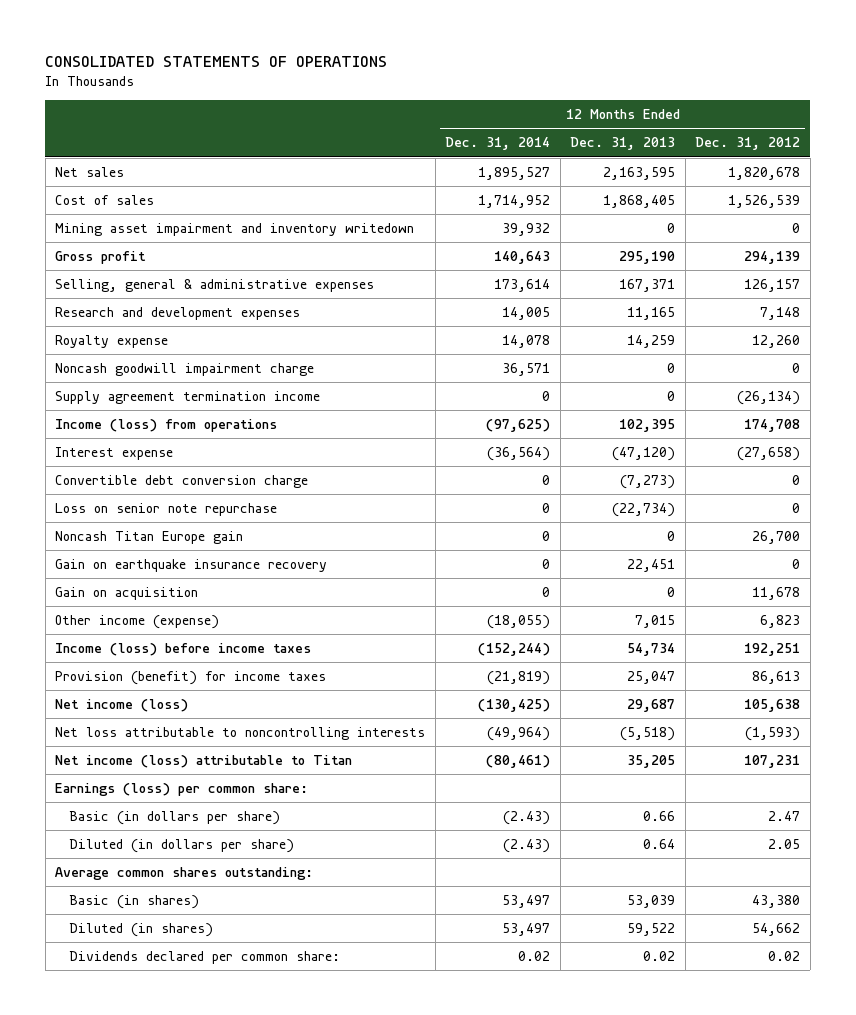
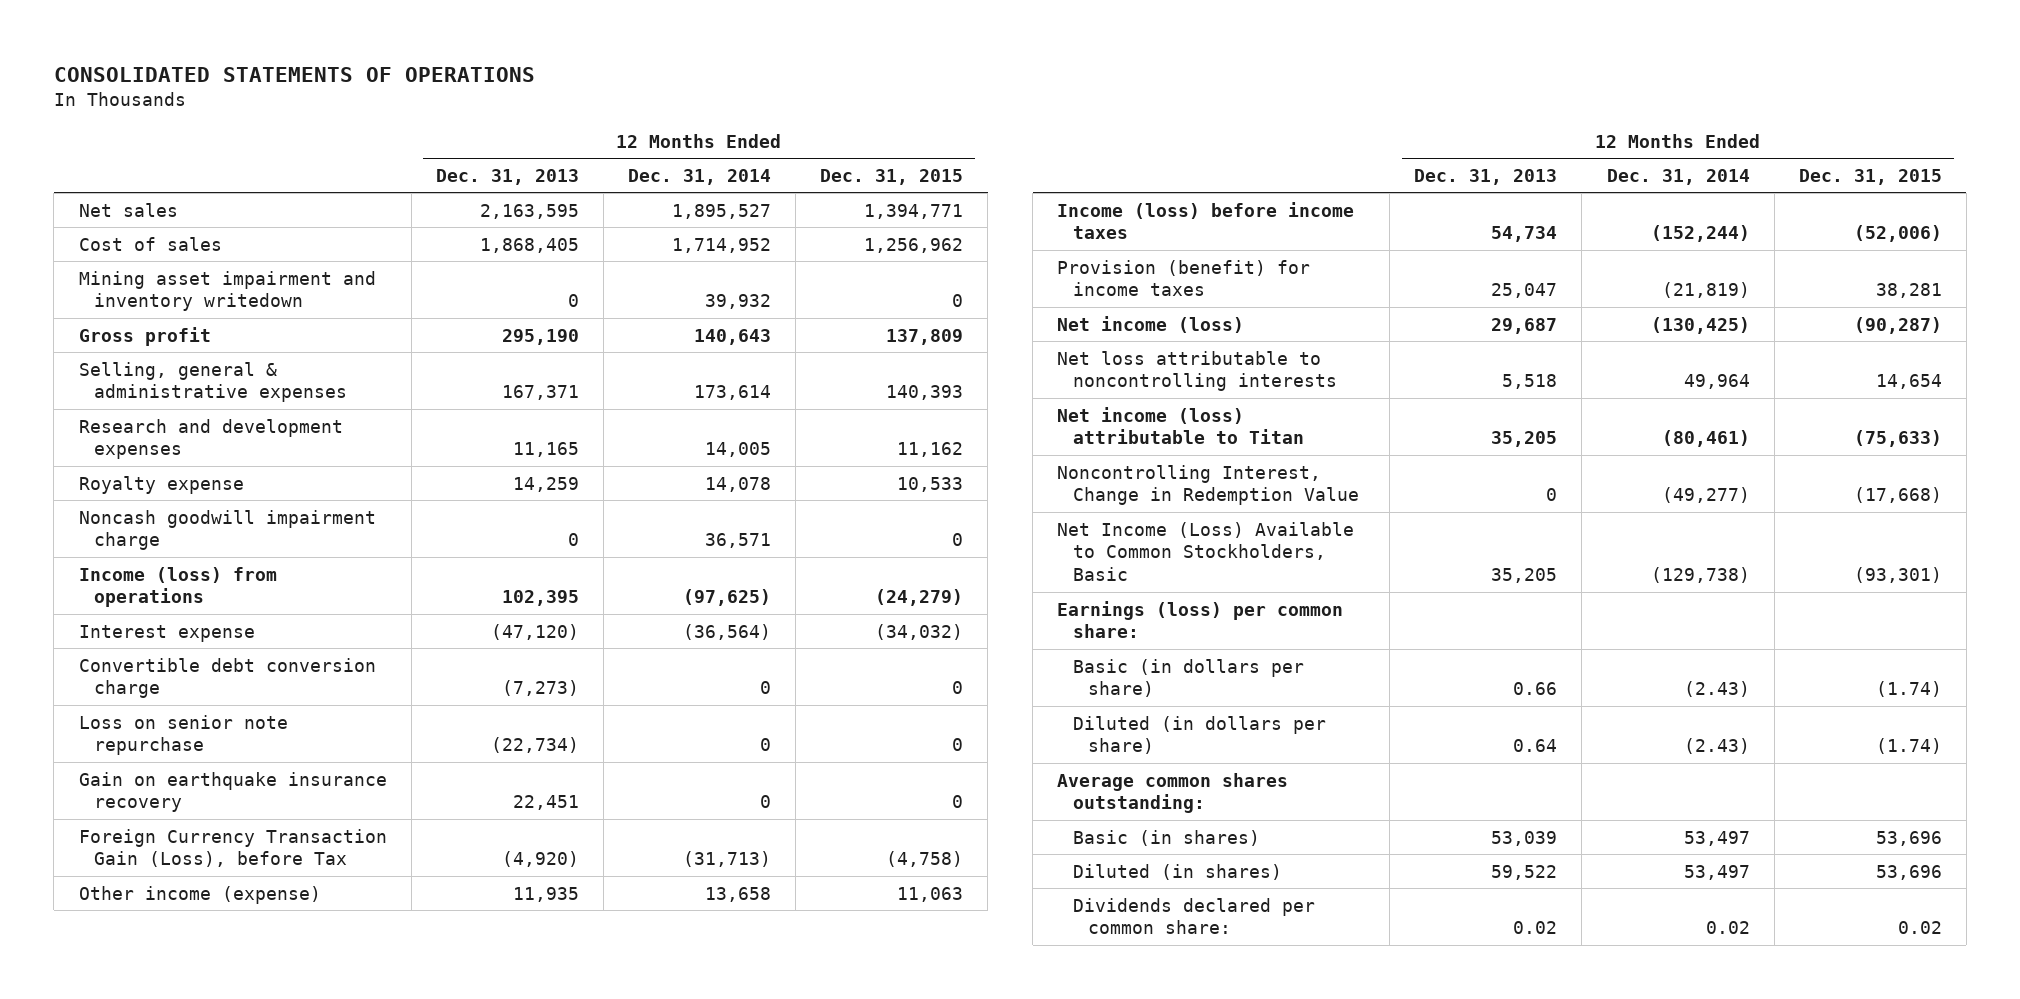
[695,137,801,151] Dec. 31, 2012 -> none
none -> [820,168,964,185] Dec. 31, 2015
[55,390,321,404] Supply agreement termination income -> none
[55,530,244,544] Noncash Titan Europe gain -> none
[55,586,199,600] Gain on acquisition -> none
none -> [78,828,387,868] Foreign Currency Transaction Gain (Loss), before Tax
[487,614,551,629] (18,055) -> [704,886,771,902] 13,658
[635,614,676,628] 7,015 -> [512,886,579,902] 11,935
[487,726,551,741] (49,964) -> [1683,374,1750,390] 49,964
[620,726,676,741] (5,518) -> [1502,374,1558,390] 5,518
none -> [1057,464,1359,506] Noncontrolling Interest, Change in Redemption Value
none -> [1057,521,1355,582] Net Income (Loss) Available to Common Stockholders, Basic

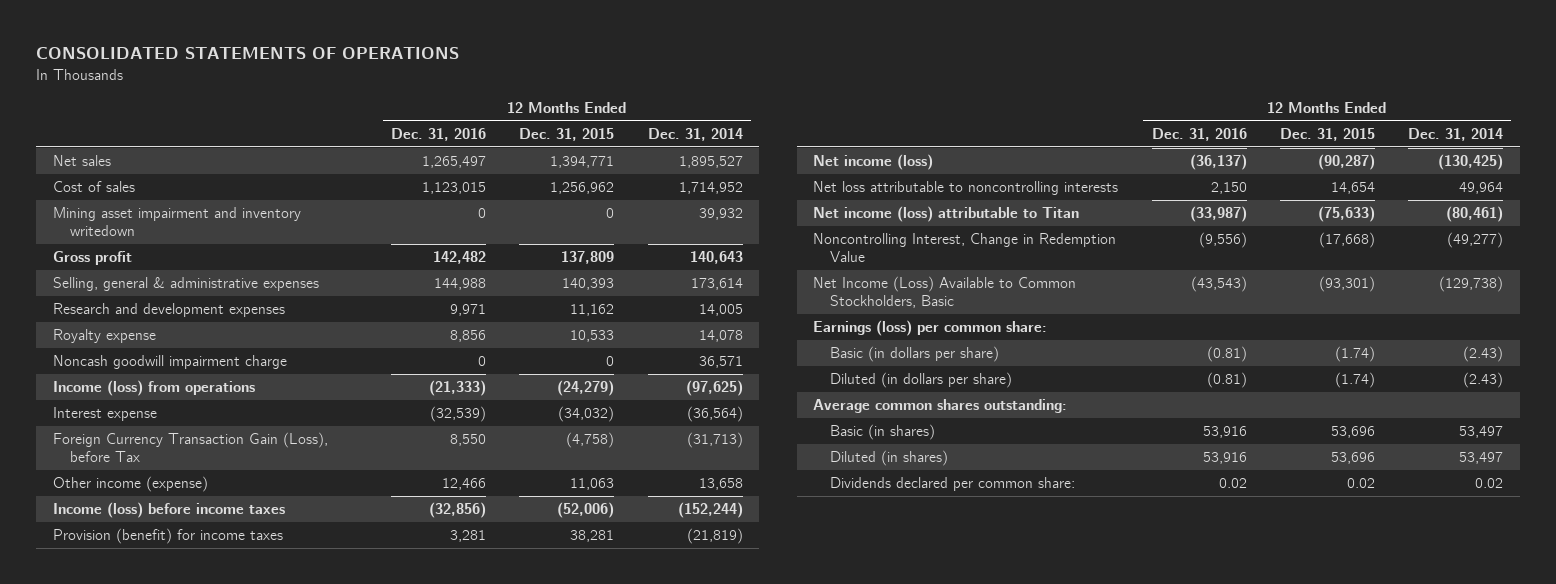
[435,168,579,185] Dec. 31, 2013 -> none
none -> [391,127,487,141] Dec. 31, 2016
[78,657,376,699] Convertible debt conversion charge -> none
[78,714,288,756] Loss on senior note repurchase -> none
[78,771,387,813] Gain on earthquake insurance recovery -> none

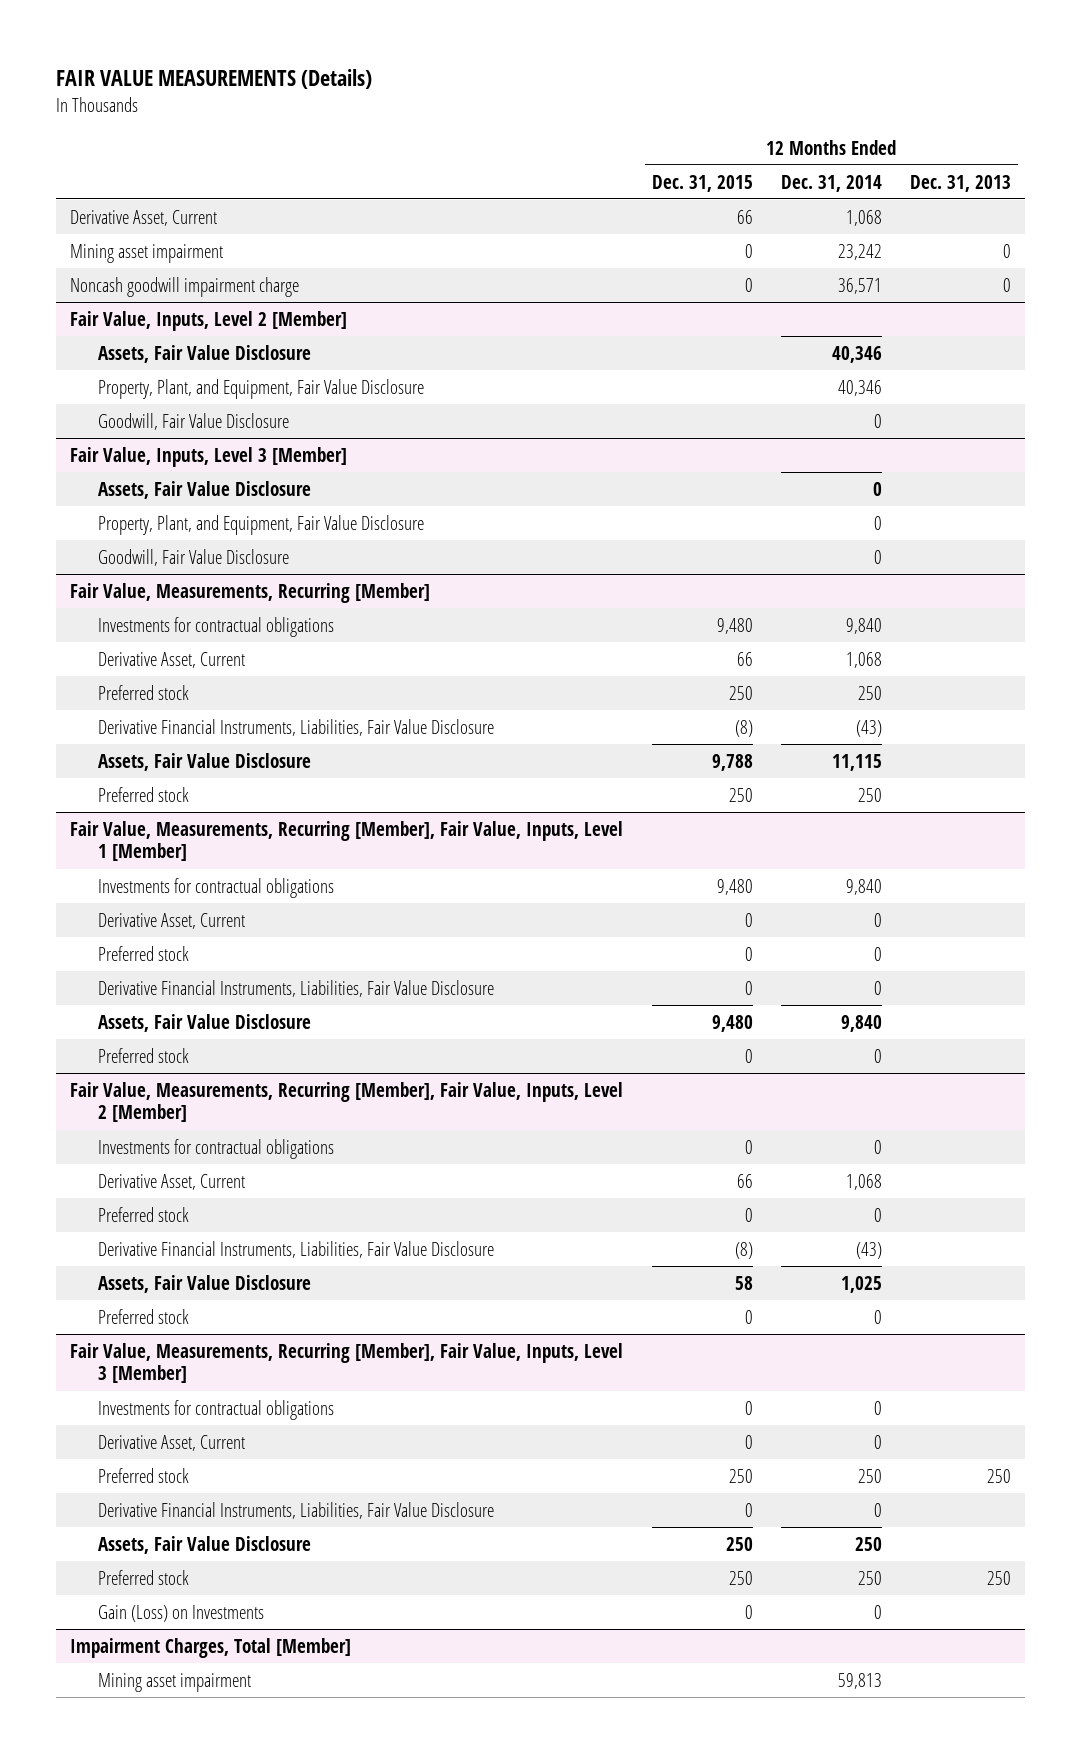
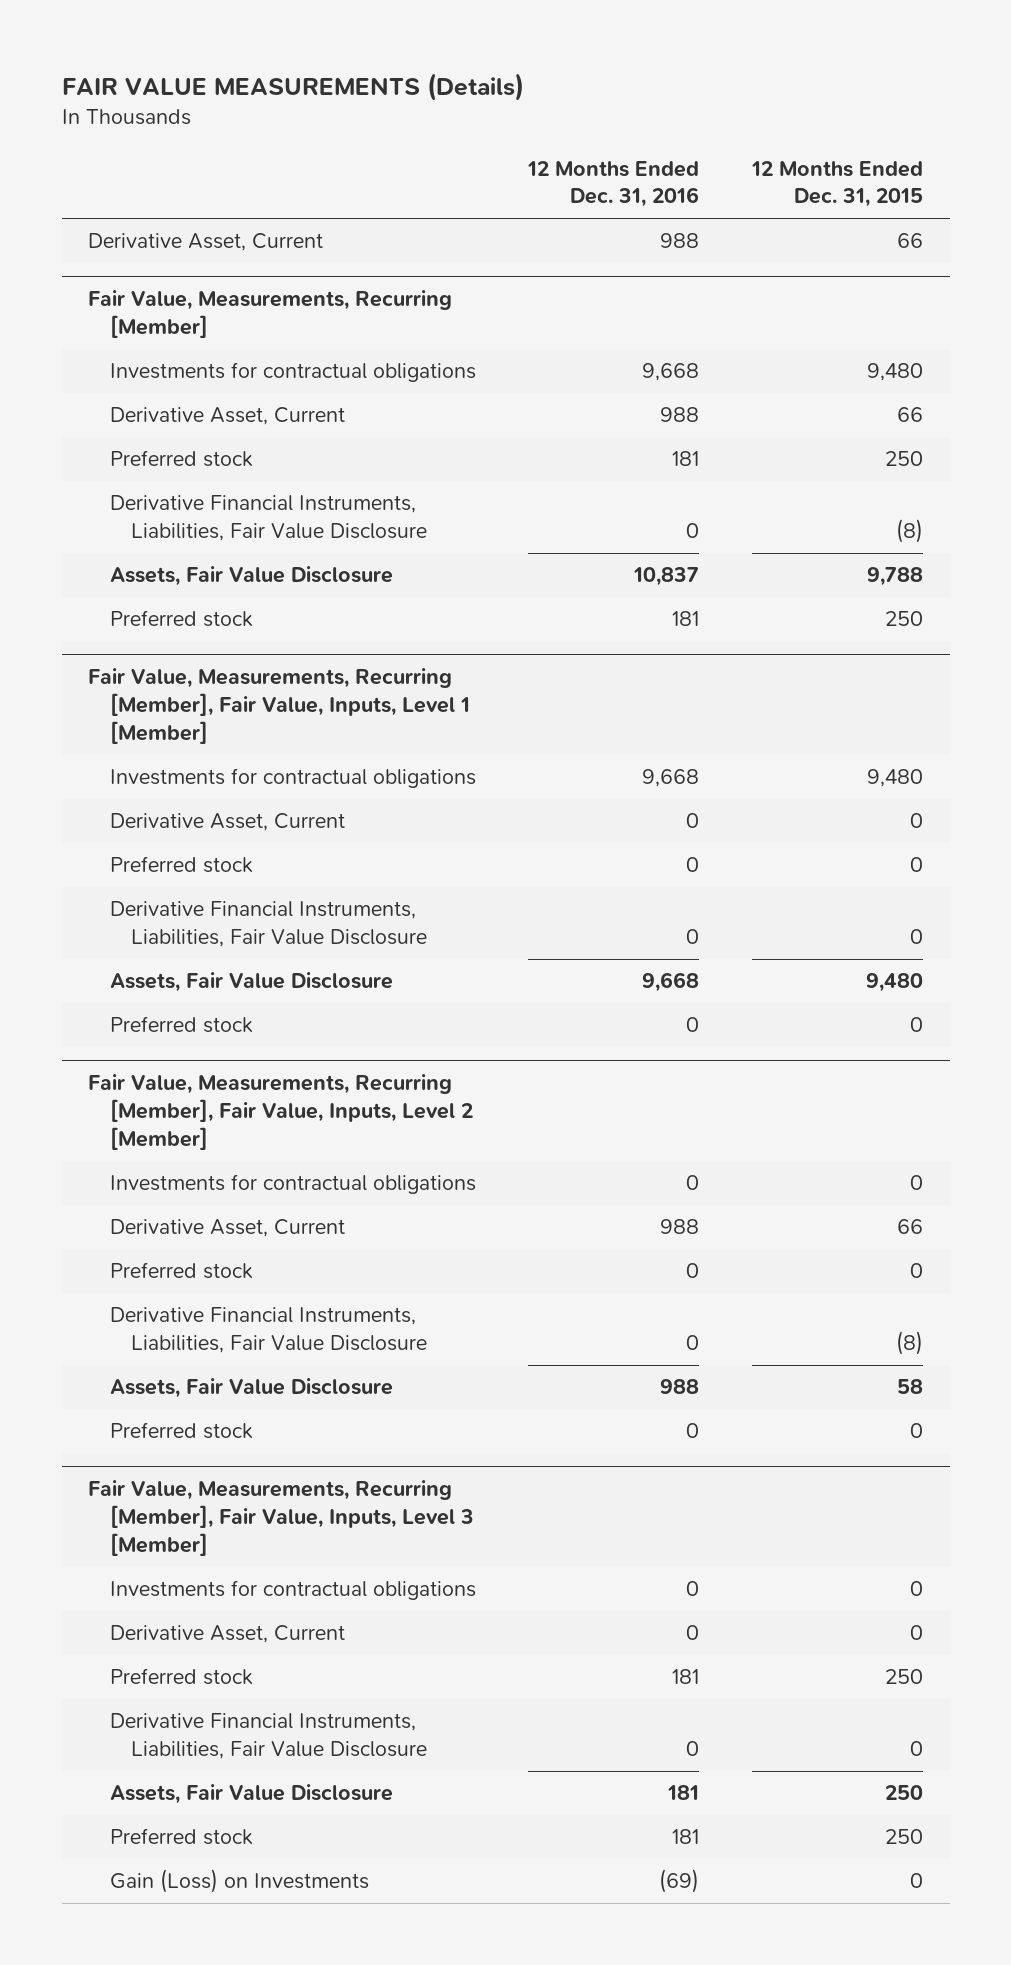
[780,174,882,192] Dec. 31, 2014 -> none
[910,174,1012,192] Dec. 31, 2013 -> none
none -> [527,160,700,208] 12 Months Ended Dec. 31, 2016
[70,243,224,263] Mining asset impairment -> none
[70,276,300,297] Noncash goodwill impairment charge -> none
[70,310,348,331] Fair Value, Inputs, Level 2 [Member] -> none
[98,344,312,363] Assets, Fair Value Disclosure -> none
[98,378,425,399] Property, Plant, and Equipment, Fair Value Disclosure -> none
[98,412,290,430] Goodwill, Fair Value Disclosure -> none
[70,446,348,467] Fair Value, Inputs, Level 3 [Member] -> none
[98,480,312,499] Assets, Fair Value Disclosure -> none
[98,514,425,535] Property, Plant, and Equipment, Fair Value Disclosure -> none
[98,548,290,566] Goodwill, Fair Value Disclosure -> none
[70,1637,352,1658] Impairment Charges, Total [Member] -> none
[98,1672,252,1692] Mining asset impairment -> none

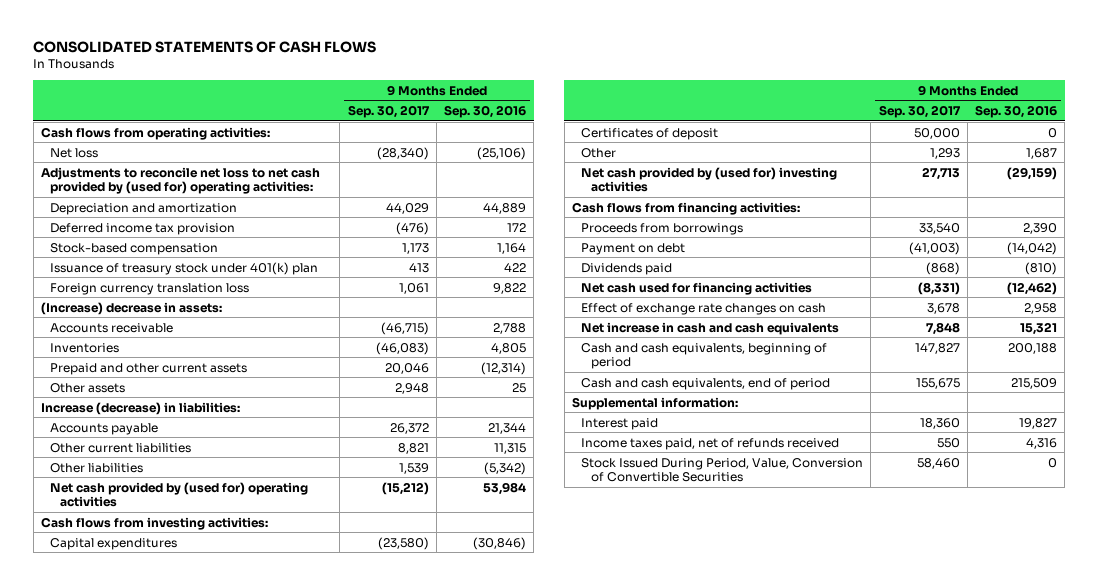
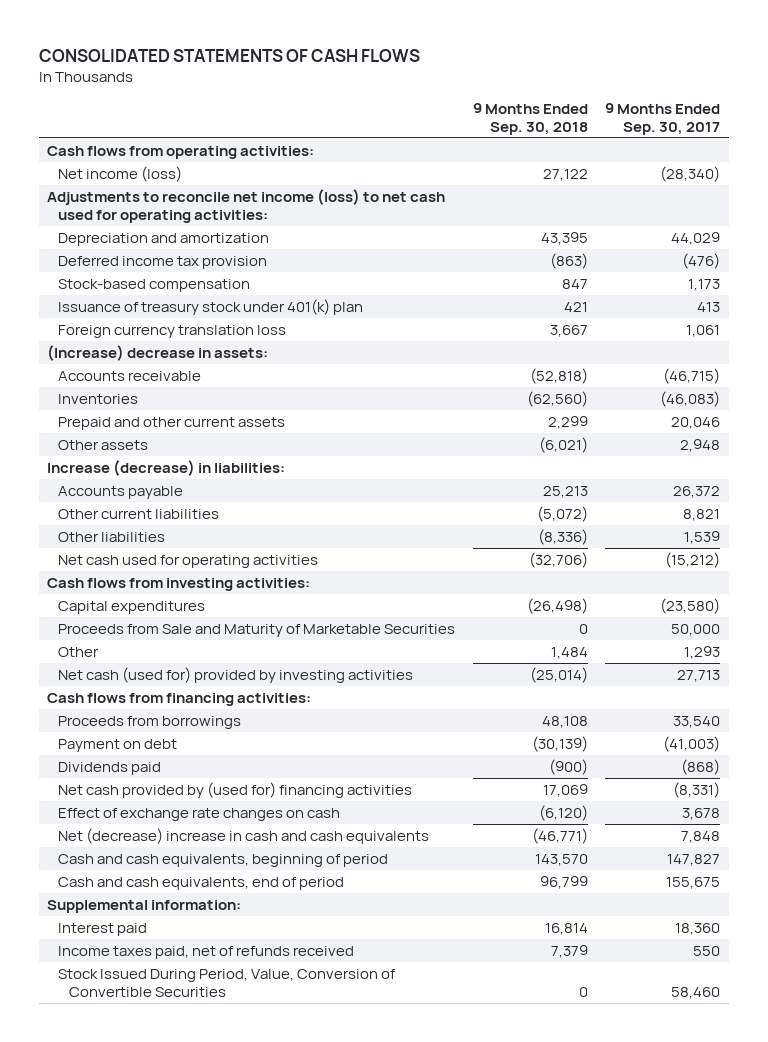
[444,105,527,119] Sep. 30, 2016 -> none
none -> [472,102,588,135] 9 Months Ended Sep. 30, 2018
[50,147,99,158] Net loss -> [58,165,183,182] Net income (loss)
[40,166,320,194] Adjustments to reconcile net loss to net cash provided by (used for) operating activities: -> [47,188,446,223] Adjustments to reconcile net income (loss) to net cash used for operating activities:
[50,481,309,507] Net cash provided by (used for) operating activities -> [58,554,319,568] Net cash used for operating activities
[581,127,719,140] Certificates of deposit -> [58,623,456,637] Proceeds from Sale and Maturity of Marketable Securities
[581,166,838,192] Net cash provided by (used for) investing activities -> [58,666,414,683] Net cash (used for) provided by investing activities
[581,281,813,295] Net cash used for financing activities -> [58,781,413,798] Net cash provided by (used for) financing activities
[581,321,840,335] Net increase in cash and cash equivalents -> [58,827,430,844] Net (decrease) increase in cash and cash equivalents

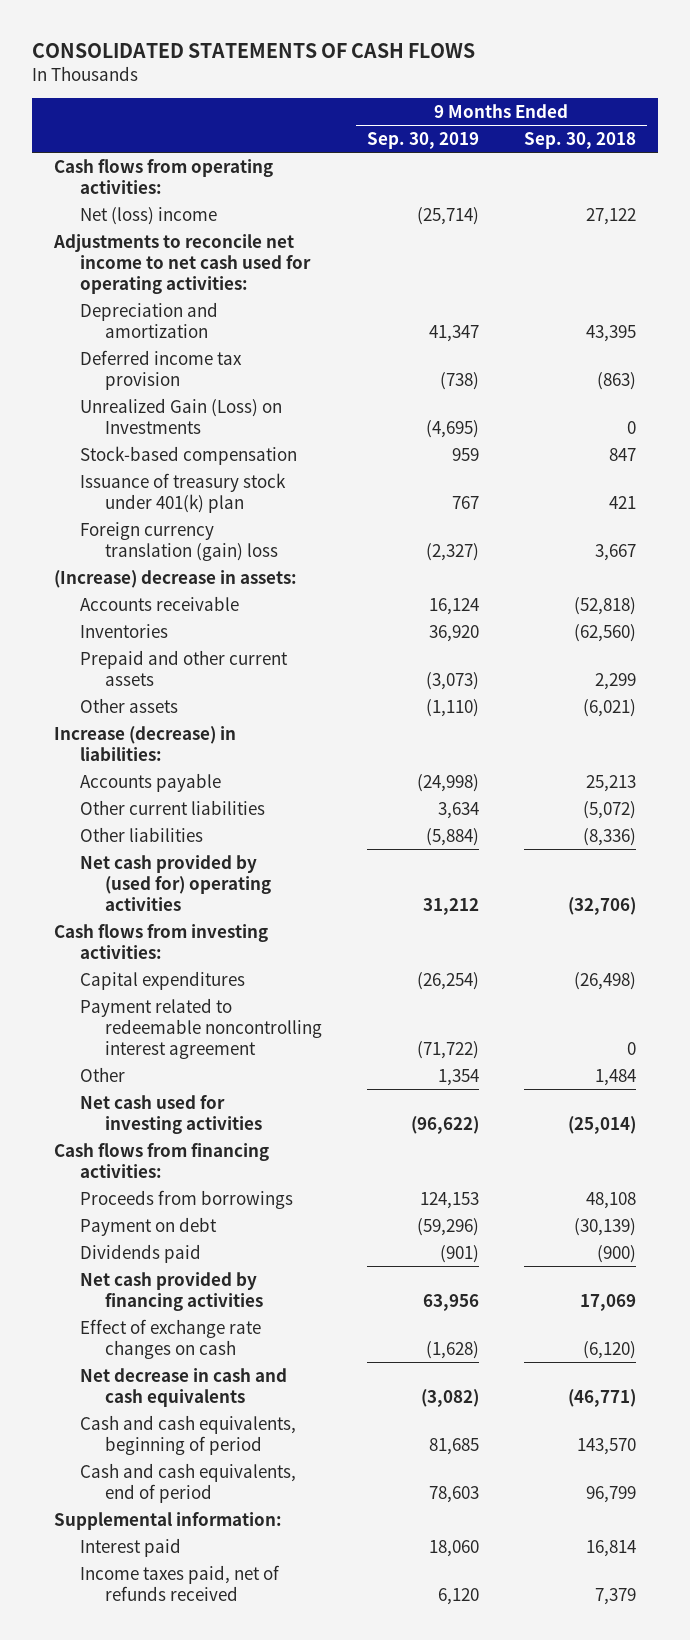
[605,102,721,135] 9 Months Ended Sep. 30, 2017 -> none
none -> [367,132,480,150] Sep. 30, 2019
[58,165,183,182] Net income (loss) -> [79,206,217,225] Net (loss) income
[47,188,446,223] Adjustments to reconcile net income (loss) to net cash used for operating activities: -> [53,233,311,294] Adjustments to reconcile net income to net cash used for operating activities:
none -> [79,397,282,434] Unrealized Gain (Loss) on Investments
[58,324,287,338] Foreign currency translation loss -> [79,521,279,561] Foreign currency translation (gain) loss
[58,554,319,568] Net cash used for operating activities -> [79,854,272,911] Net cash provided by (used for) operating activities
[58,623,456,637] Proceeds from Sale and Maturity of Marketable Securities -> none
none -> [79,997,323,1059] Payment related to redeemable noncontrolling interest agreement
[58,666,414,683] Net cash (used for) provided by investing activities -> [79,1094,263,1134] Net cash used for investing activities
[58,781,413,798] Net cash provided by (used for) financing activities -> [79,1271,264,1311] Net cash provided by financing activities
[58,827,430,844] Net (decrease) increase in cash and cash equivalents -> [79,1367,287,1407] Net decrease in cash and cash equivalents
[58,968,397,997] Stock Issued During Period, Value, Conversion of Convertible Securities -> none

